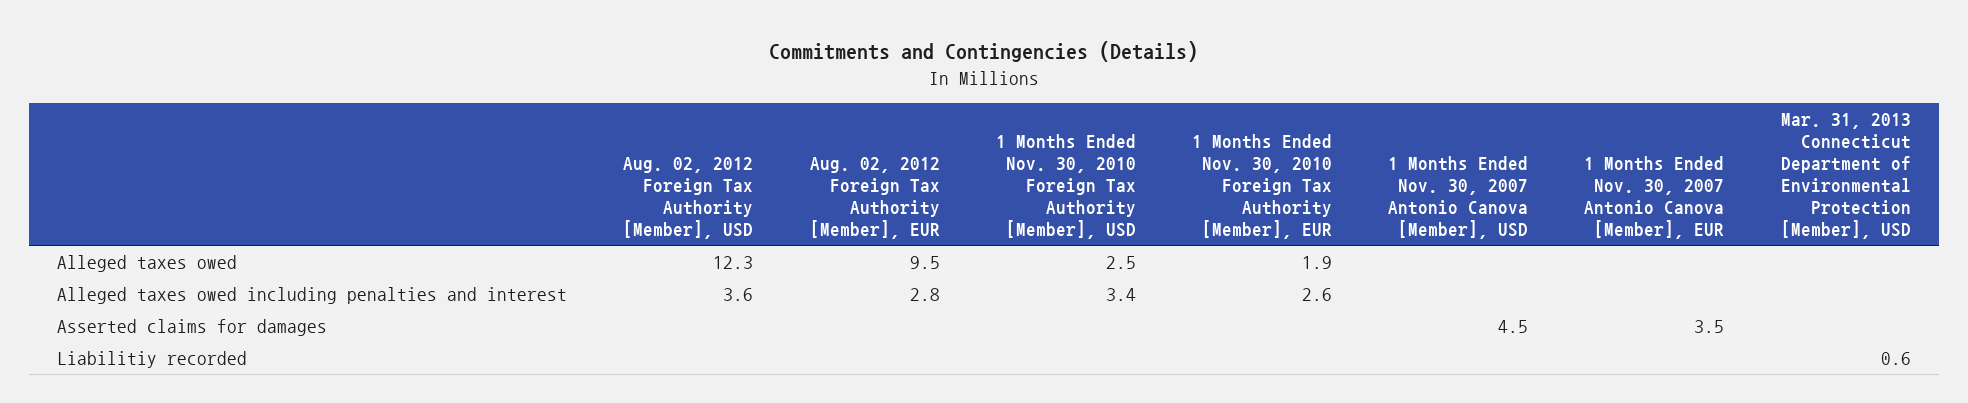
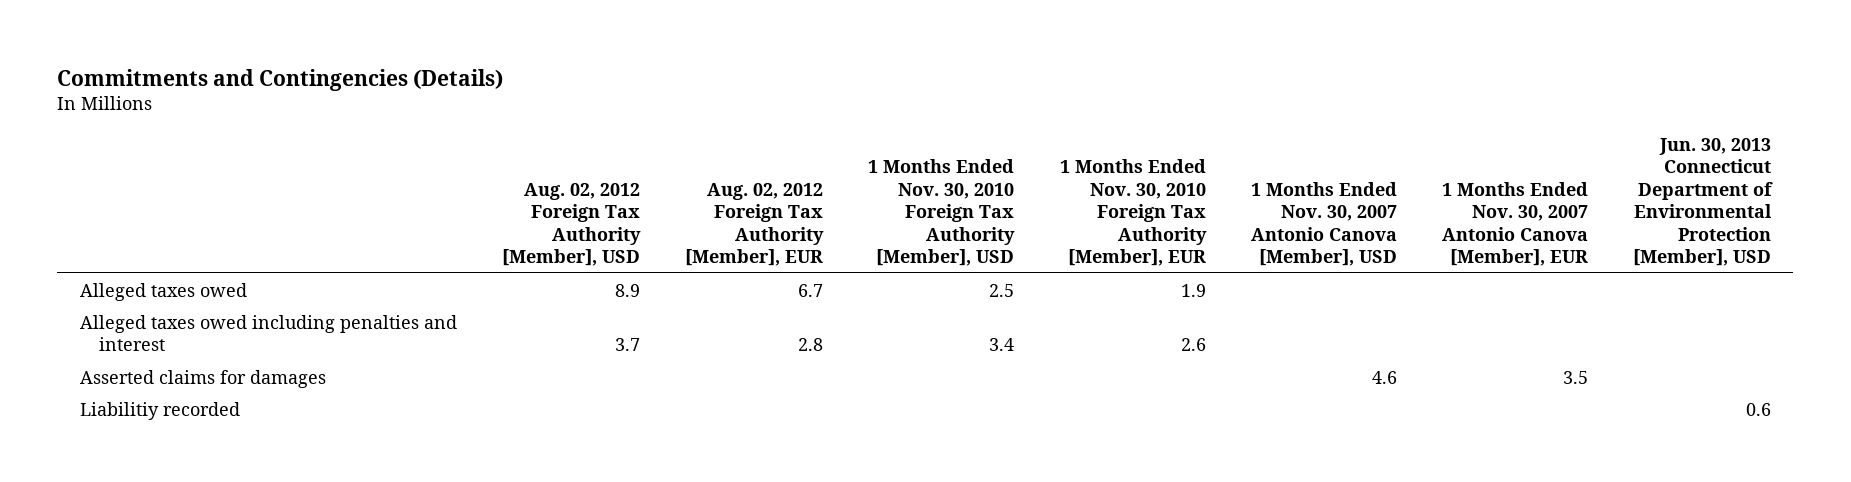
[1780,112,1911,239] Mar. 31, 2013 Connecticut Department of Environmental Protection [Member], USD -> none
none -> [1632,138,1773,267] Jun. 30, 2013 Connecticut Department of Environmental Protection [Member], USD
[713,256,754,270] 12.3 -> [615,283,641,297] 8.9
[909,256,940,270] 9.5 -> [798,283,824,297] 6.7
[723,288,754,302] 3.6 -> [615,338,641,352] 3.7
[1498,320,1529,334] 4.5 -> [1371,370,1397,384] 4.6

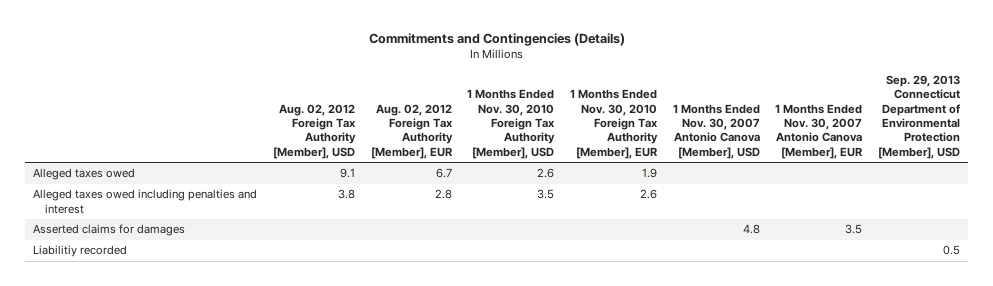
[1632,138,1773,267] Jun. 30, 2013 Connecticut Department of Environmental Protection [Member], USD -> none
none -> [878,74,961,159] Sep. 29, 2013 Connecticut Department of Environmental Protection [Member], USD
[615,283,641,297] 8.9 -> [339,168,355,179] 9.1
[989,283,1015,297] 2.5 -> [537,168,555,179] 2.6
[615,338,641,352] 3.7 -> [337,189,355,200] 3.8
[989,338,1015,352] 3.4 -> [537,189,555,200] 3.5
[1371,370,1397,384] 4.6 -> [742,224,760,235] 4.8

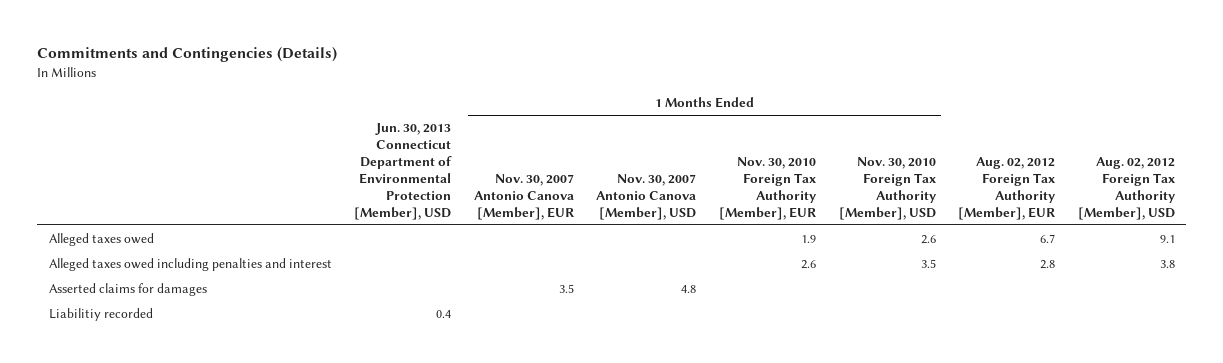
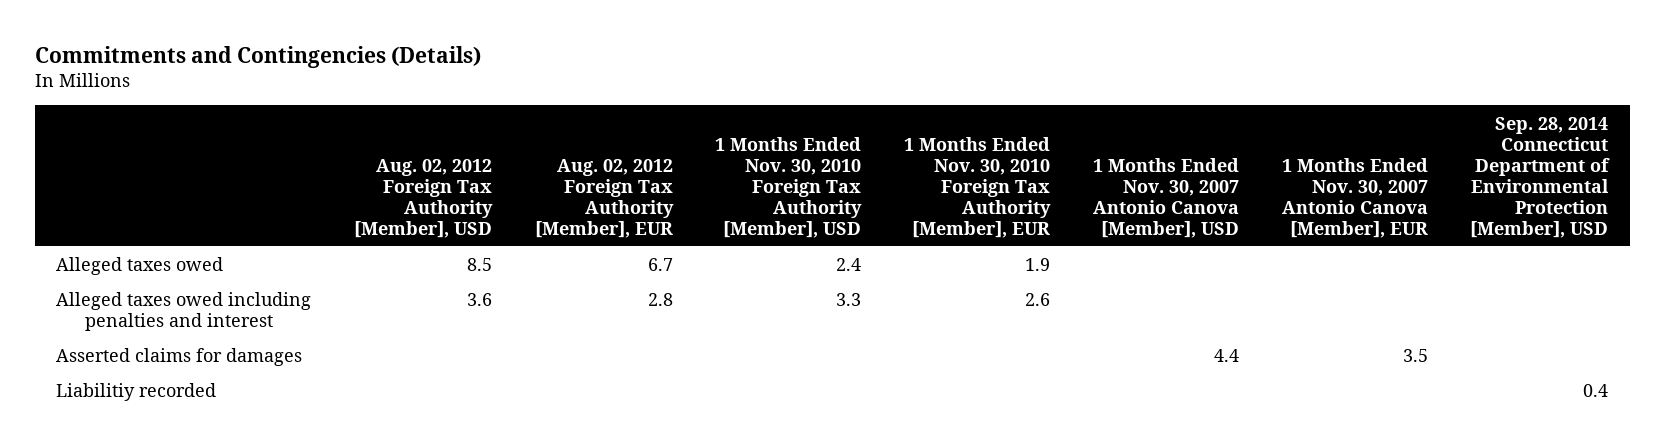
[354,122,453,220] Jun. 30, 2013 Connecticut Department of Environmental Protection [Member], USD -> none
none -> [1470,116,1611,238] Sep. 28, 2014 Connecticut Department of Environmental Protection [Member], USD
[920,234,936,244] 2.6 -> [836,258,862,272] 2.4
[1159,234,1175,243] 9.1 -> [466,258,492,272] 8.5
[920,258,936,268] 3.5 -> [836,293,862,307] 3.3
[1159,259,1175,268] 3.8 -> [466,293,492,307] 3.6
[681,284,697,293] 4.8 -> [1213,349,1239,363] 4.4

